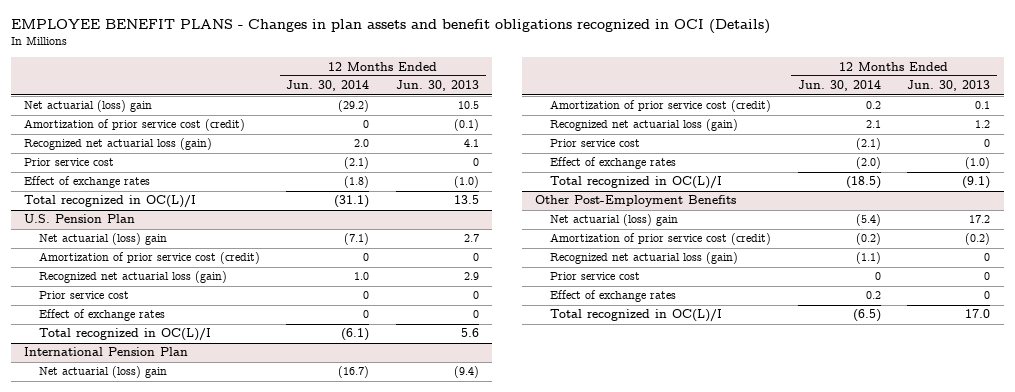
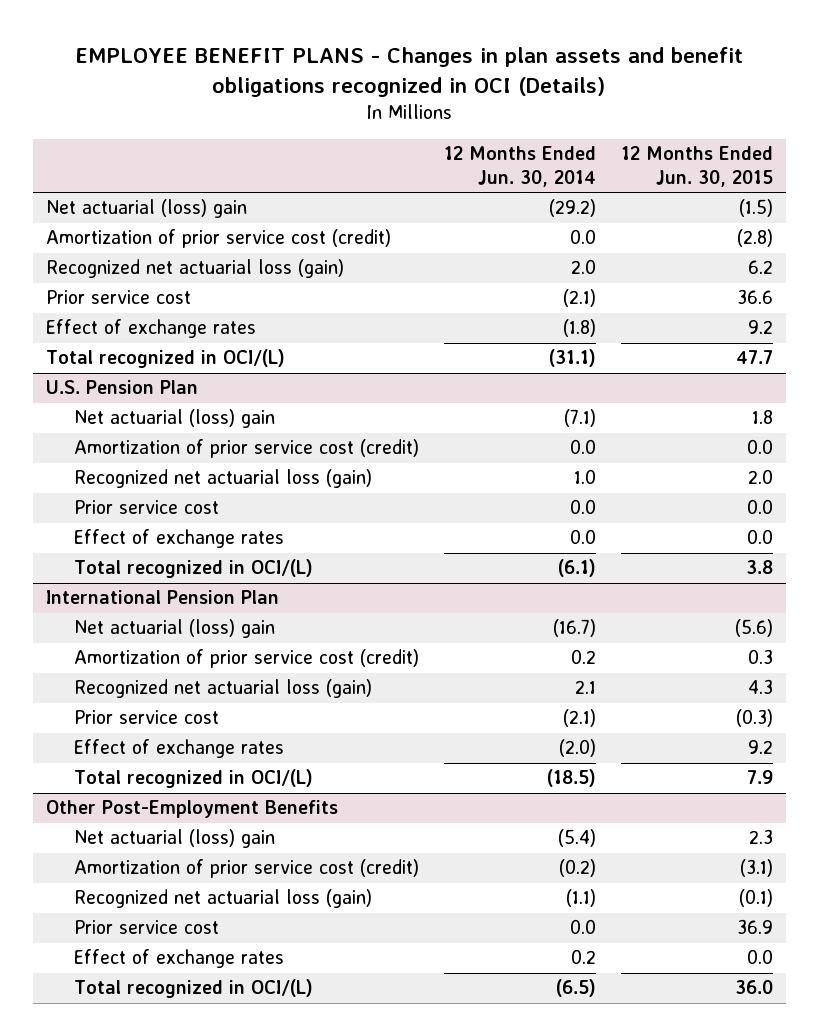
[396,80,480,92] Jun. 30, 2013 -> none
none -> [621,146,774,188] 12 Months Ended Jun. 30, 2015
[363,120,370,129] 0 -> [570,229,597,245] 0.0
[24,195,197,209] Total recognized in OC(L)/I -> [45,349,285,369] Total recognized in OCI/(L)
[363,253,370,262] 0 -> [570,439,597,455] 0.0
[363,291,370,300] 0 -> [570,499,597,515] 0.0
[363,310,370,319] 0 -> [570,529,597,545] 0.0
[38,328,211,342] Total recognized in OC(L)/I -> [74,559,314,579] Total recognized in OCI/(L)
[550,176,723,190] Total recognized in OC(L)/I -> [74,769,314,789] Total recognized in OCI/(L)
[874,272,881,281] 0 -> [570,919,597,935] 0.0
[550,309,723,323] Total recognized in OC(L)/I -> [74,979,314,999] Total recognized in OCI/(L)

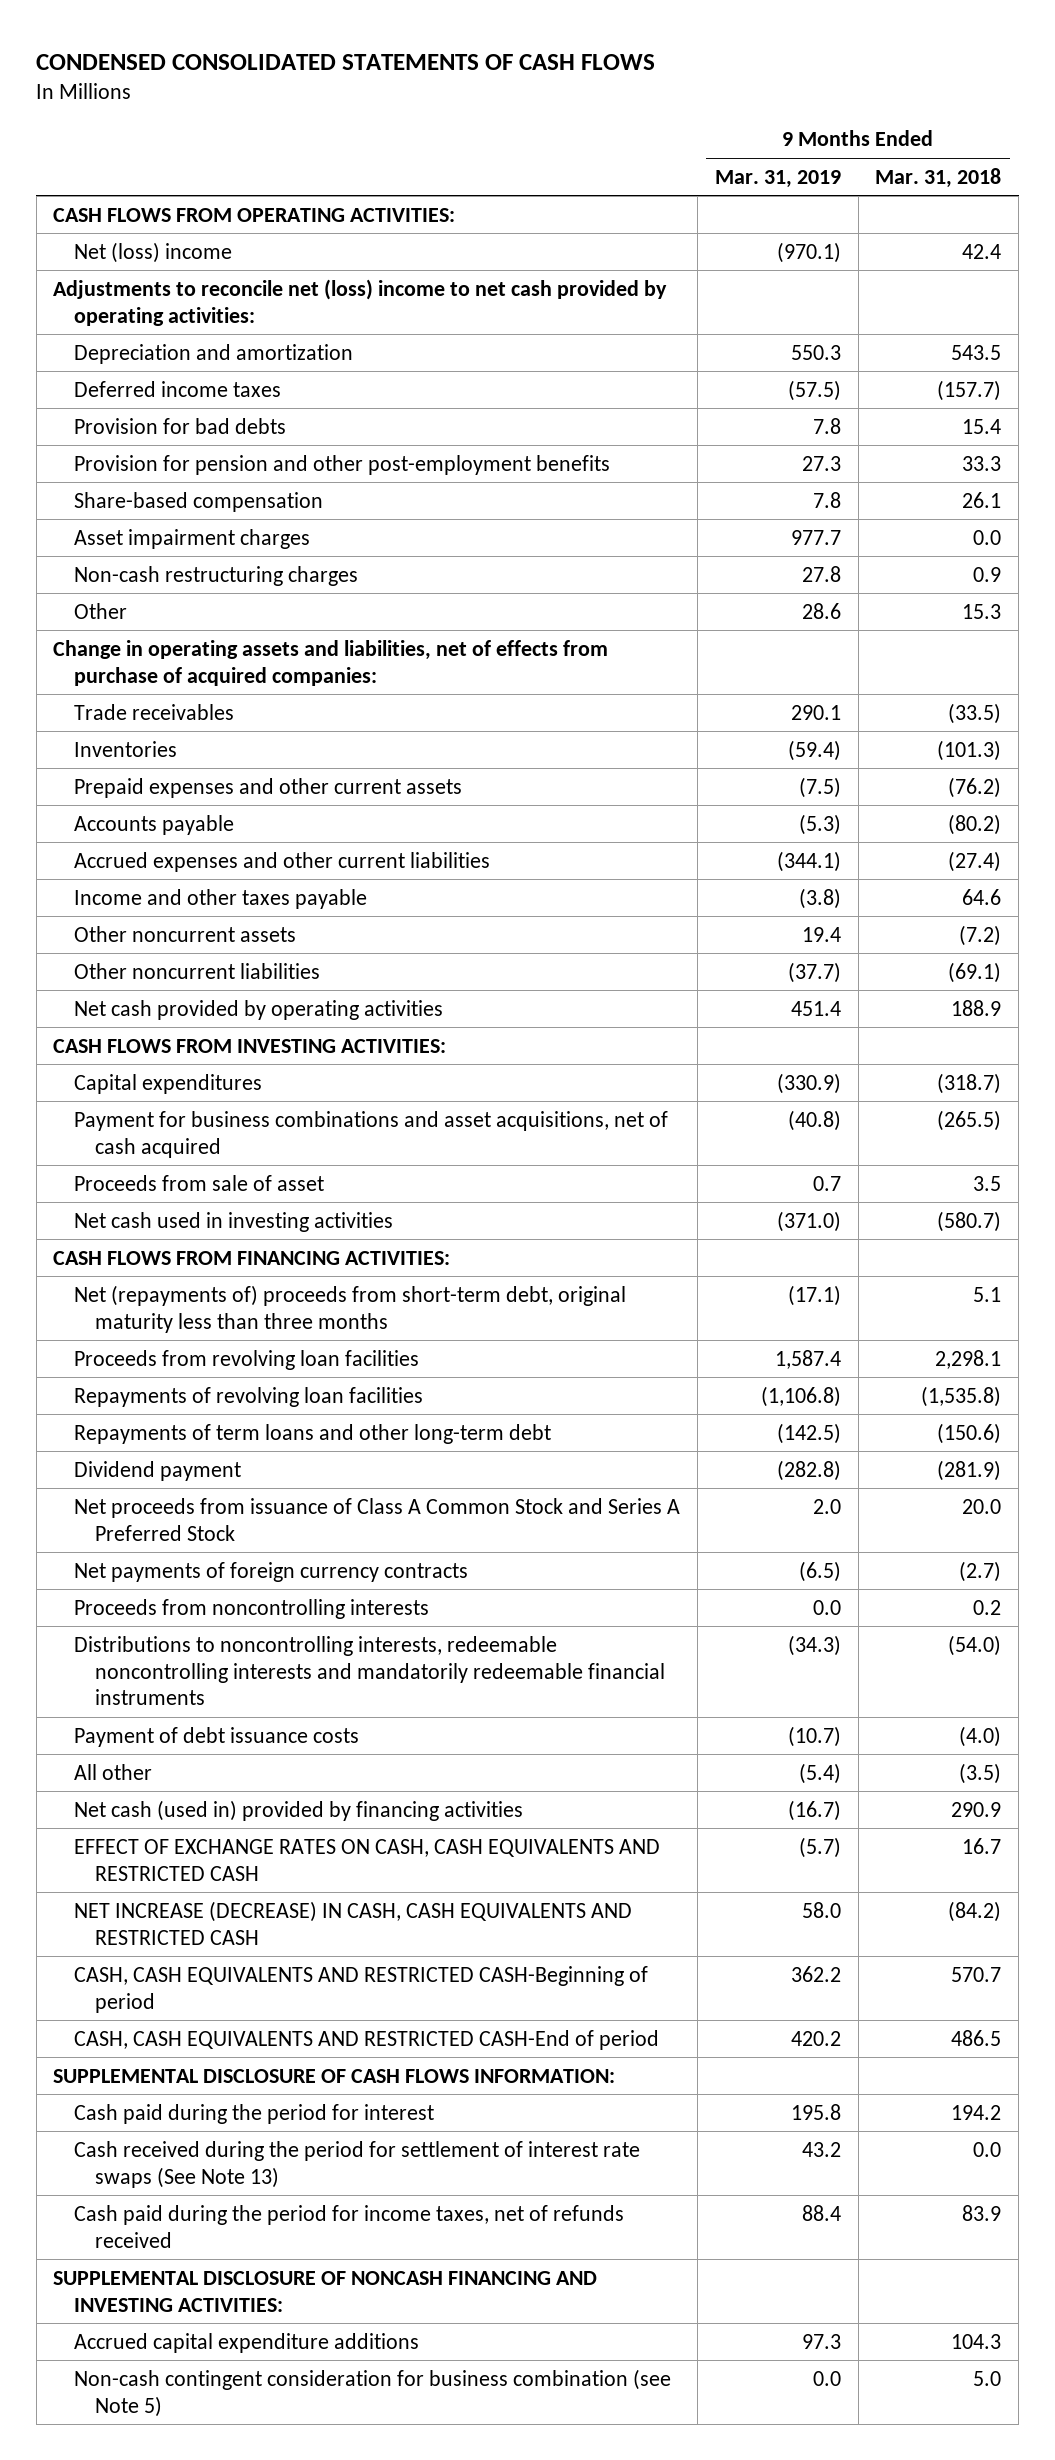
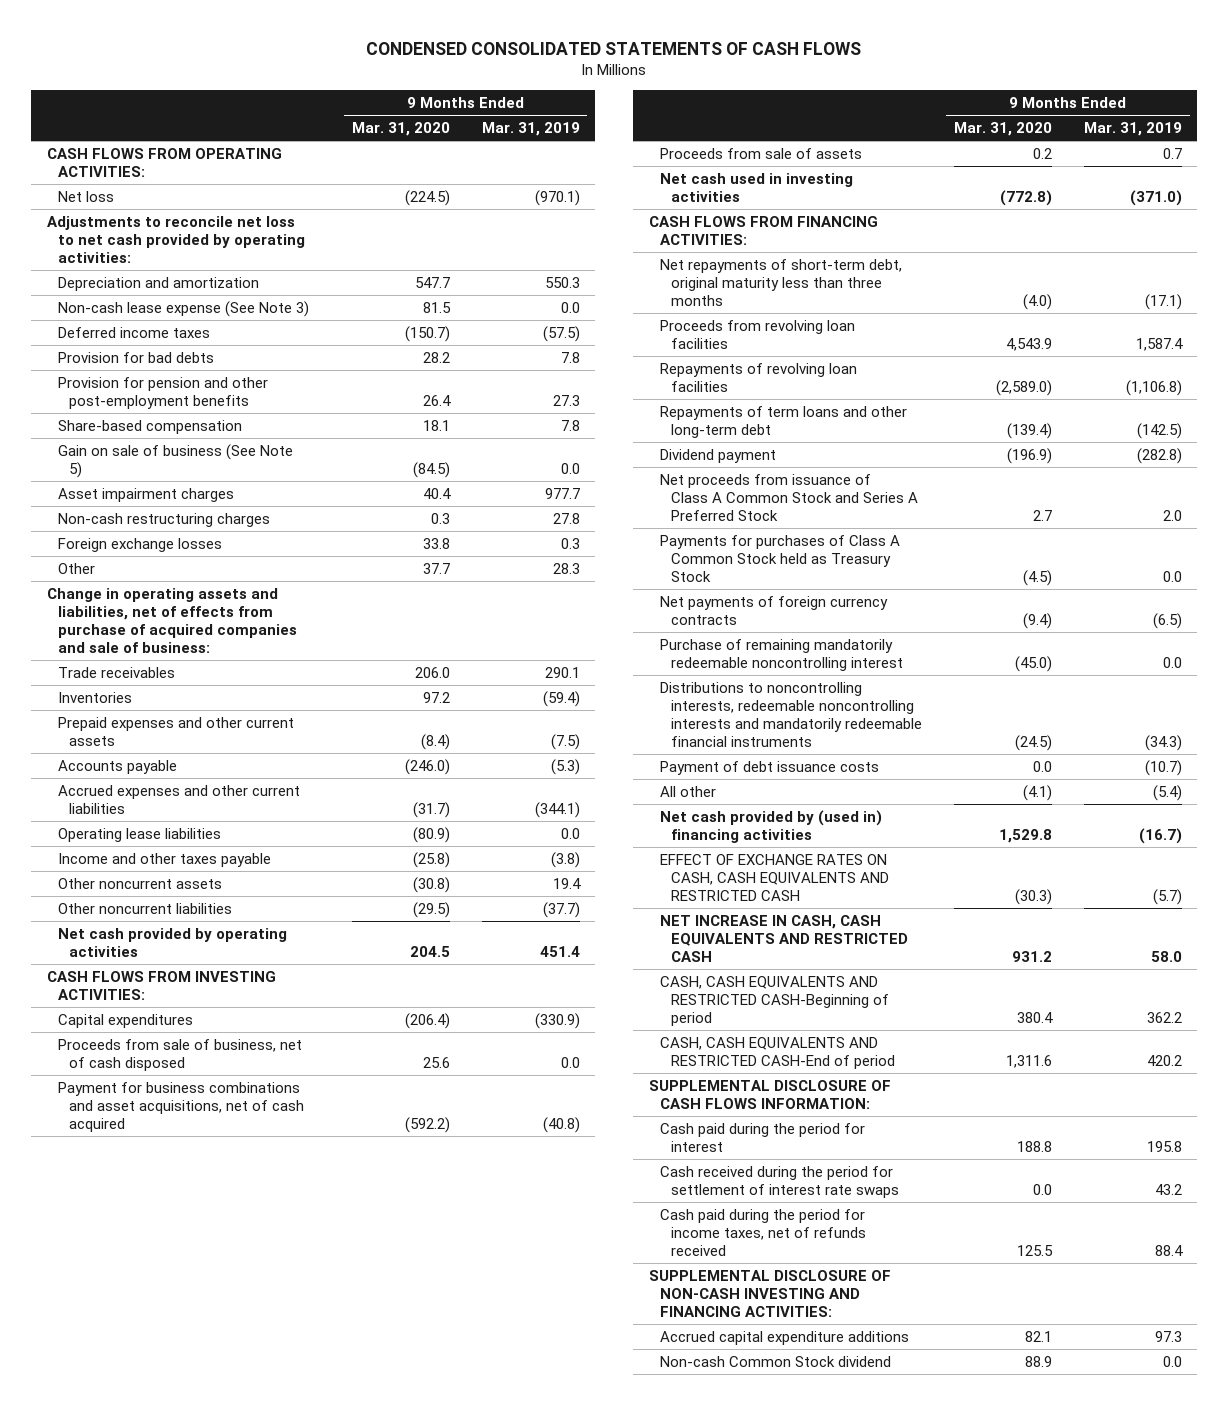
[875,167,1002,188] Mar. 31, 2018 -> none
none -> [351,122,450,137] Mar. 31, 2020
[74,241,233,263] Net (loss) income -> [58,190,115,202] Net loss
[53,278,668,326] Adjustments to reconcile net (loss) income to net cash provided by operating activities: -> [46,215,306,264] Adjustments to reconcile net loss to net cash provided by operating activities:
none -> [58,300,310,317] Non-cash lease expense (See Note 3)
none -> [58,443,294,478] Gain on sale of business (See Note 5)
none -> [58,537,223,552] Foreign exchange losses
[801,602,841,619] 28.6 -> [552,562,580,574] 28.3
[53,639,609,686] Change in operating assets and liabilities, net of effects from purchase of acquired companies: -> [46,587,298,654] Change in operating assets and liabilities, net of effects from purchase of acquired companies and sale of business:
none -> [58,827,222,842] Operating lease liabilities
none -> [58,1038,303,1071] Proceeds from sale of business, net of cash disposed
[74,1174,325,1191] Proceeds from sale of asset -> [660,147,863,159] Proceeds from sale of assets
[74,1284,627,1333] Net (repayments of) proceeds from short-term debt, original maturity less than three months -> [660,258,903,307] Net repayments of short-term debt, original maturity less than three months
none -> [660,534,901,583] Payments for purchases of Class A Common Stock held as Treasury Stock
[74,1598,430,1619] Proceeds from noncontrolling interests -> none
none -> [660,638,904,671] Purchase of remaining mandatorily redeemable noncontrolling interest
[74,1799,524,1821] Net cash (used in) provided by financing activities -> [660,809,883,843] Net cash provided by (used in) financing activities
[74,1900,633,1945] NET INCREASE (DECREASE) IN CASH, CASH EQUIVALENTS AND RESTRICTED CASH -> [660,914,909,963] NET INCREASE IN CASH, CASH EQUIVALENTS AND RESTRICTED CASH
[74,2140,641,2188] Cash received during the period for settlement of interest rate swaps (See Note 13) -> [660,1165,900,1198] Cash received during the period for settlement of interest rate swaps
[53,2270,598,2312] SUPPLEMENTAL DISCLOSURE OF NONCASH FINANCING AND INVESTING ACTIVITIES: -> [648,1269,891,1318] SUPPLEMENTAL DISCLOSURE OF NON-CASH INVESTING AND FINANCING ACTIVITIES:
[74,2368,672,2417] Non-cash contingent consideration for business combination (see Note 5) -> none
none -> [660,1355,892,1367] Non-cash Common Stock dividend

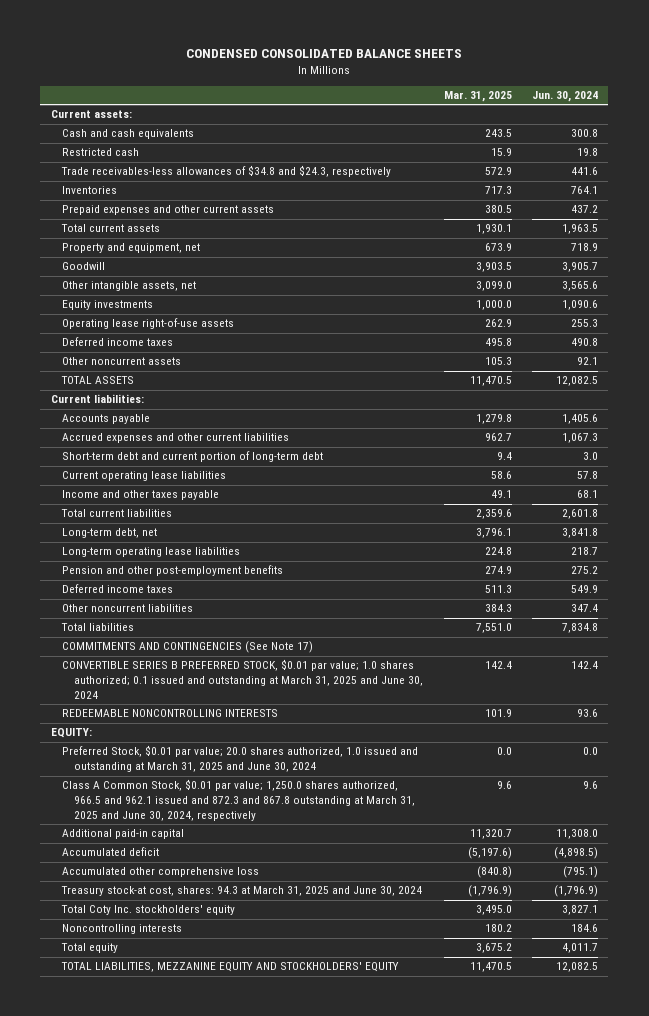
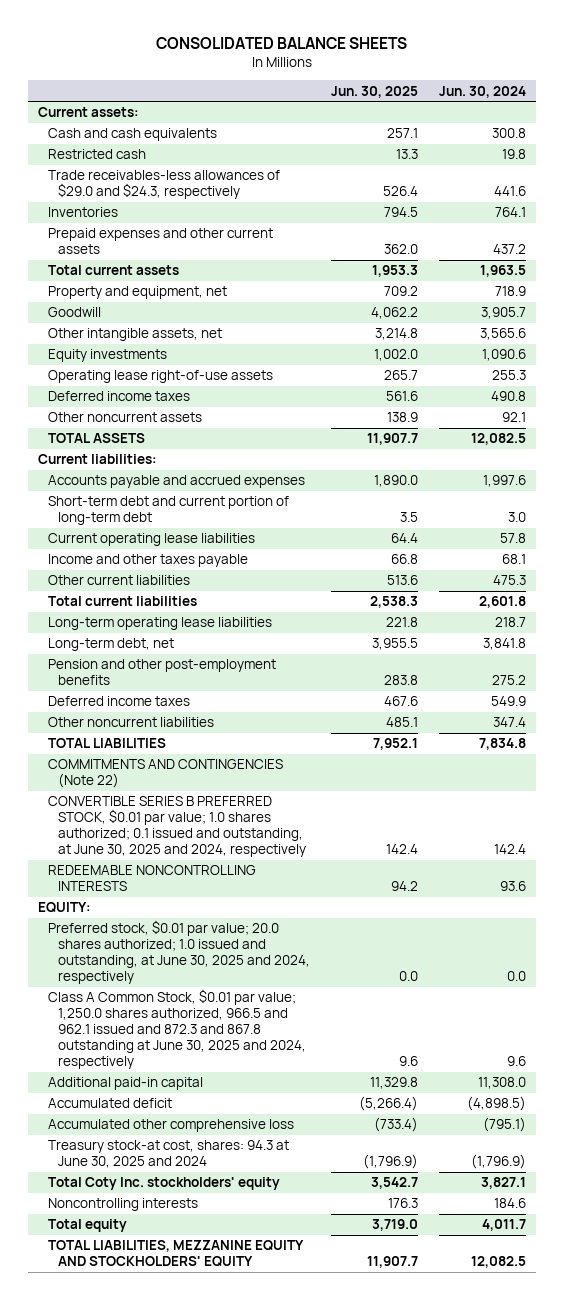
[186,49,463,59] CONDENSED CONSOLIDATED BALANCE SHEETS -> [155,36,407,49] CONSOLIDATED BALANCE SHEETS
[443,91,512,103] Mar. 31, 2025 -> none
none -> [330,85,418,98] Jun. 30, 2025
[61,165,392,178] Trade receivables-less allowances of $34.8 and $24.3, respectively -> [47,170,280,200] Trade receivables-less allowances of $29.0 and $24.3, respectively
[62,414,151,425] Accounts payable -> none
[62,433,290,444] Accrued expenses and other current liabilities -> none
none -> [47,475,305,489] Accounts payable and accrued expenses
none -> [47,575,190,586] Other current liabilities
[62,528,158,539] Long-term debt, net -> [47,638,174,652] Long-term debt, net
[61,623,135,632] Total liabilities -> [47,738,166,749] TOTAL LIABILITIES
[62,641,314,654] COMMITMENTS AND CONTINGENCIES (See Note 17) -> [47,759,283,789] COMMITMENTS AND CONTINGENCIES (Note 22)
[62,659,423,700] CONVERTIBLE SERIES B PREFERRED STOCK, $0.01 par value; 1.0 shares authorized; 0.1 issued and outstanding at March 31, 2025 and June 30, 2024 -> [47,796,306,858] CONVERTIBLE SERIES B PREFERRED STOCK, $0.01 par value; 1.0 shares authorized; 0.1 issued and outstanding, at June 30, 2025 and 2024, respectively
[62,745,419,773] Preferred Stock, $0.01 par value; 20.0 shares authorized, 1.0 issued and outstanding at March 31, 2025 and June 30, 2024 -> [47,920,310,985] Preferred stock, $0.01 par value; 20.0 shares authorized; 1.0 issued and outstanding, at June 30, 2025 and 2024, respectively
[62,779,415,822] Class A Common Stock, $0.01 par value; 1,250.0 shares authorized, 966.5 and 962.1 issued and 872.3 and 867.8 outstanding at March 31, 2025 and June 30, 2024, respectively -> [47,989,306,1070] Class A Common Stock, $0.01 par value; 1,250.0 shares authorized, 966.5 and 962.1 issued and 872.3 and 867.8 outstanding at June 30, 2025 and 2024, respectively
[61,886,423,897] Treasury stock-at cost, shares: 94.3 at March 31, 2025 and June 30, 2024 -> [47,1140,289,1169] Treasury stock-at cost, shares: 94.3 at June 30, 2025 and 2024

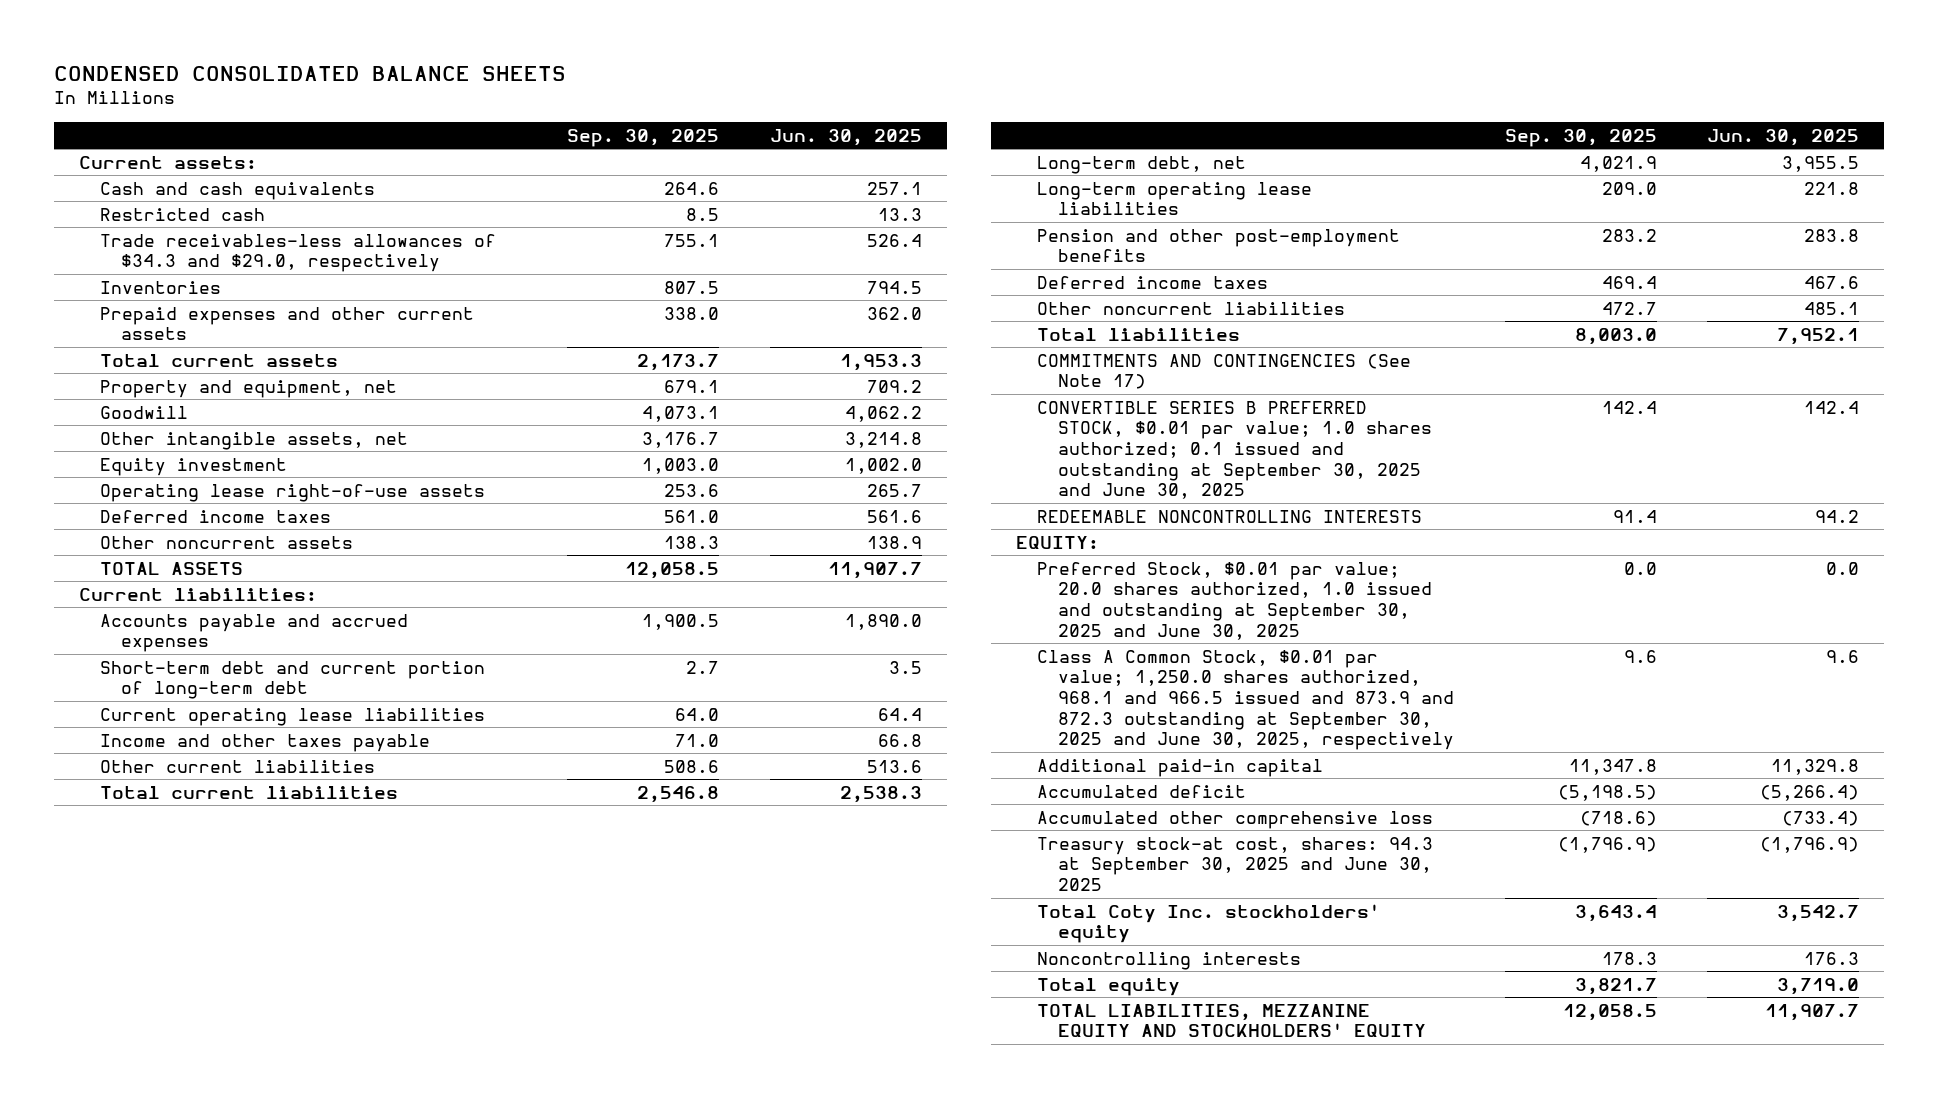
[155,36,407,49] CONSOLIDATED BALANCE SHEETS -> [53,65,566,81] CONDENSED CONSOLIDATED BALANCE SHEETS
[438,85,526,98] Jun. 30, 2024 -> none
none -> [567,128,720,147] Sep. 30, 2025
[47,170,280,200] Trade receivables-less allowances of $29.0 and $24.3, respectively -> [99,233,496,273] Trade receivables-less allowances of $34.3 and $29.0, respectively
[47,349,167,363] Equity investments -> [99,457,287,476] Equity investment
[47,617,272,631] Long-term operating lease liabilities -> [1037,181,1313,216] Long-term operating lease liabilities
[47,738,166,749] TOTAL LIABILITIES -> [1037,327,1241,341] Total liabilities
[47,759,283,789] COMMITMENTS AND CONTINGENCIES (Note 22) -> [1037,353,1412,390] COMMITMENTS AND CONTINGENCIES (See Note 17)
[47,796,306,858] CONVERTIBLE SERIES B PREFERRED STOCK, $0.01 par value; 1.0 shares authorized; 0.1 issued and outstanding, at June 30, 2025 and 2024, respectively -> [1037,400,1433,500] CONVERTIBLE SERIES B PREFERRED STOCK, $0.01 par value; 1.0 shares authorized; 0.1 issued and outstanding at September 30, 2025 and June 30, 2025
[47,920,310,985] Preferred stock, $0.01 par value; 20.0 shares authorized; 1.0 issued and outstanding, at June 30, 2025 and 2024, respectively -> [1037,561,1433,640] Preferred Stock, $0.01 par value; 20.0 shares authorized, 1.0 issued and outstanding at September 30, 2025 and June 30, 2025
[47,989,306,1070] Class A Common Stock, $0.01 par value; 1,250.0 shares authorized, 966.5 and 962.1 issued and 872.3 and 867.8 outstanding at June 30, 2025 and 2024, respectively -> [1037,649,1455,751] Class A Common Stock, $0.01 par value; 1,250.0 shares authorized, 968.1 and 966.5 issued and 873.9 and 872.3 outstanding at September 30, 2025 and June 30, 2025, respectively
[47,1140,289,1169] Treasury stock-at cost, shares: 94.3 at June 30, 2025 and 2024 -> [1037,836,1434,891] Treasury stock-at cost, shares: 94.3 at September 30, 2025 and June 30, 2025

